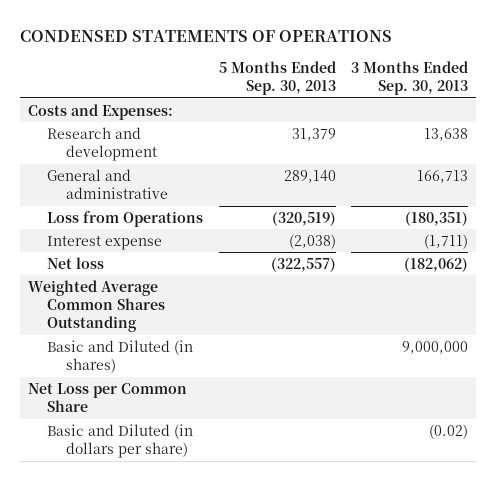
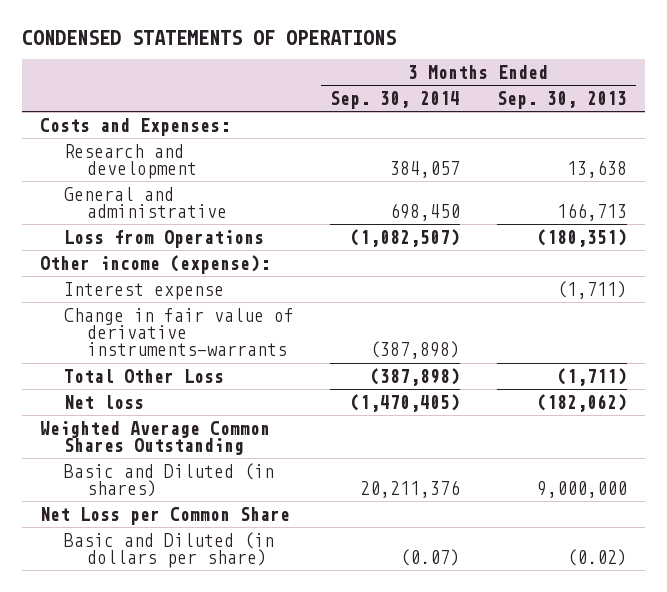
[218,60,336,96] 5 Months Ended Sep. 30, 2013 -> none
none -> [330,90,461,109] Sep. 30, 2014
none -> [40,254,271,274] Other income (expense):
none -> [63,307,294,357] Change in fair value of derivative instruments-warrants
none -> [63,368,224,383] Total Other Loss

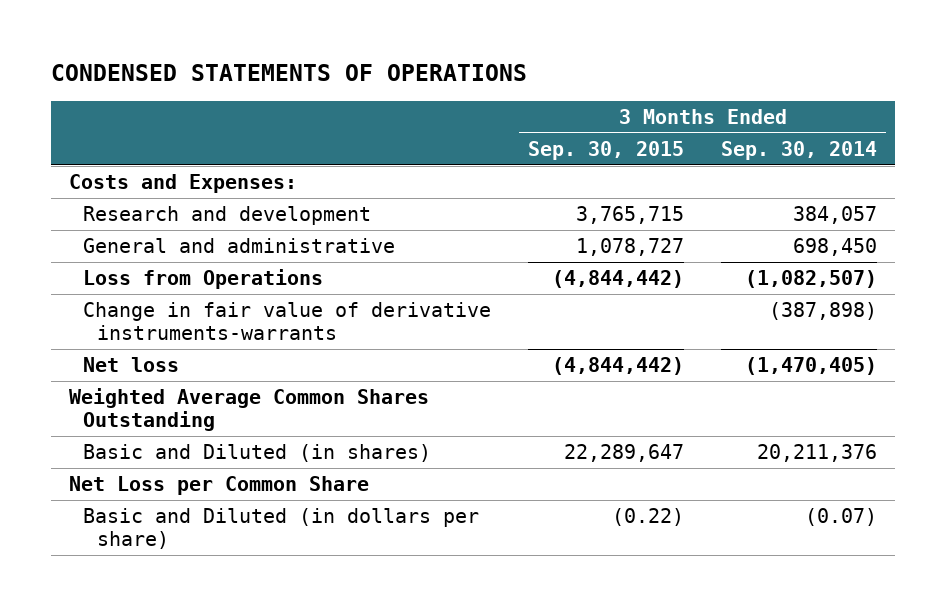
[496,90,627,109] Sep. 30, 2013 -> none
none -> [528,141,685,161] Sep. 30, 2015
[40,254,271,274] Other income (expense): -> none
[63,281,224,300] Interest expense -> none
[63,368,224,383] Total Other Loss -> none

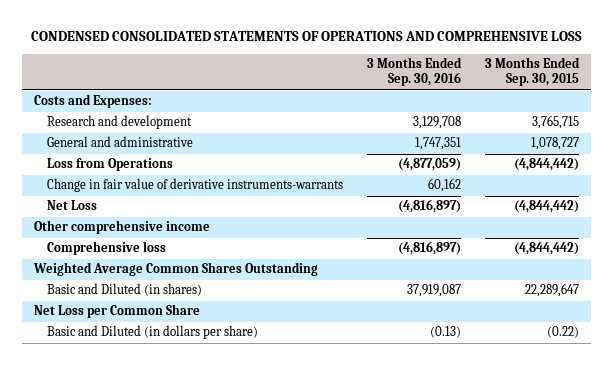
[50,64,527,82] CONDENSED STATEMENTS OF OPERATIONS -> [30,31,582,42] CONDENSED CONSOLIDATED STATEMENTS OF OPERATIONS AND COMPREHENSIVE LOSS
[721,141,878,161] Sep. 30, 2014 -> none
none -> [367,57,463,87] 3 Months Ended Sep. 30, 2016
[83,357,180,373] Net loss -> [47,200,98,211] Net Loss
none -> [34,220,211,235] Other comprehensive income
none -> [47,241,167,256] Comprehensive loss

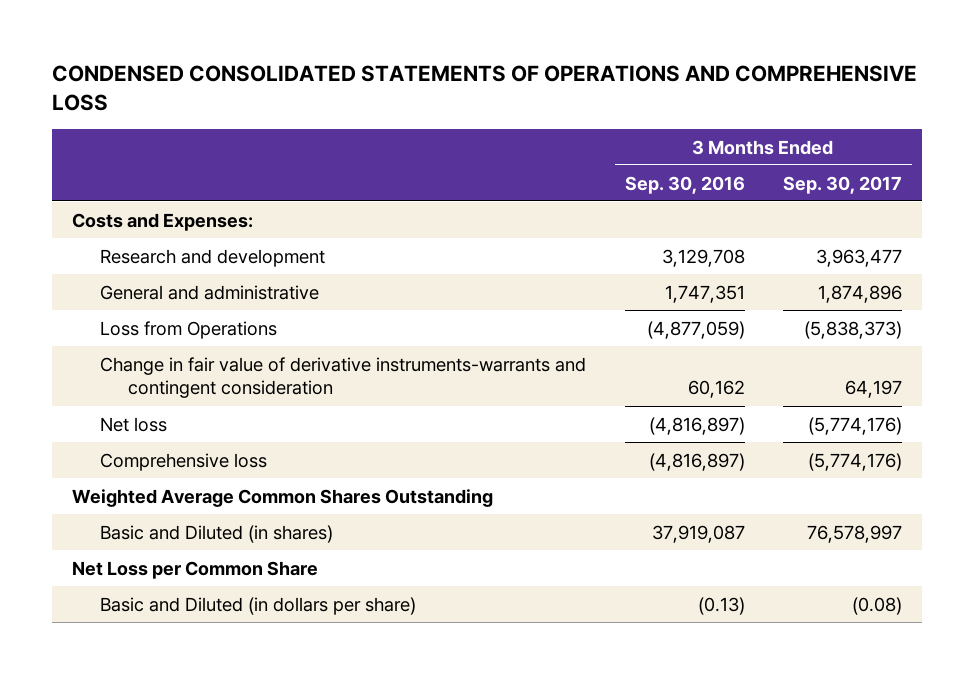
[485,57,581,87] 3 Months Ended Sep. 30, 2015 -> none
none -> [783,175,903,194] Sep. 30, 2017
[34,220,211,235] Other comprehensive income -> none
[47,178,344,193] Change in fair value of derivative instruments-warrants -> [99,356,586,399] Change in fair value of derivative instruments-warrants and contingent consideration
[47,200,98,211] Net Loss -> [99,416,167,432] Net loss

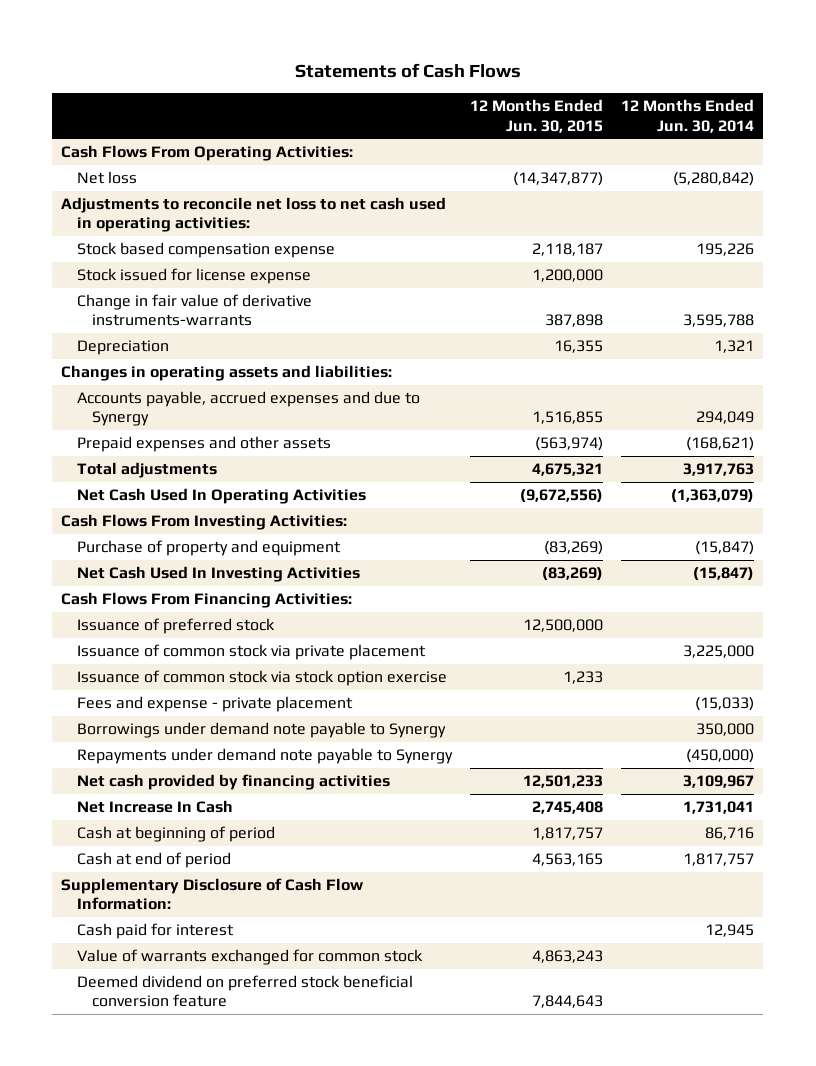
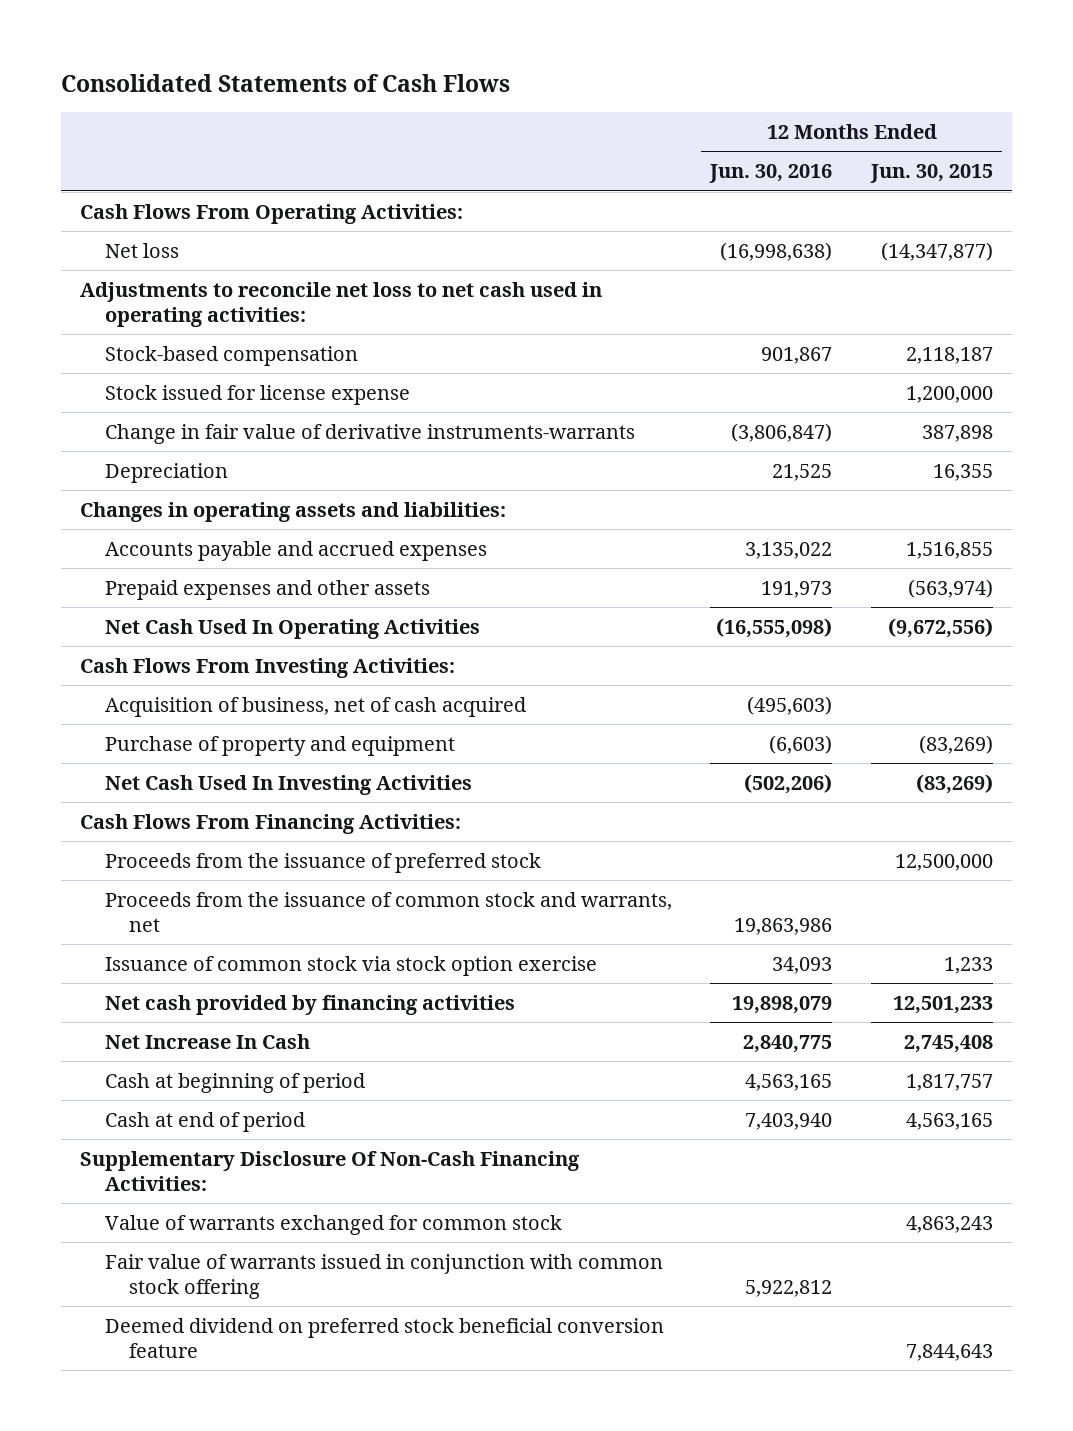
[294,63,521,79] Statements of Cash Flows -> [61,74,511,93] Consolidated Statements of Cash Flows
[621,99,755,133] 12 Months Ended Jun. 30, 2014 -> none
none -> [709,164,833,184] Jun. 30, 2016
[76,242,335,259] Stock based compensation expense -> [104,345,358,366] Stock-based compensation
[76,391,420,427] Accounts payable, accrued expenses and due to Synergy -> [104,540,487,561] Accounts payable and accrued expenses
[76,462,217,479] Total adjustments -> none
none -> [104,696,526,717] Acquisition of business, net of cash acquired
[76,644,426,661] Issuance of common stock via private placement -> none
[76,618,275,635] Issuance of preferred stock -> [104,852,541,873] Proceeds from the issuance of preferred stock
none -> [104,891,672,932] Proceeds from the issuance of common stock and warrants, net
[76,696,353,713] Fees and expense - private placement -> none
[76,722,446,739] Borrowings under demand note payable to Synergy -> none
[76,748,453,765] Repayments under demand note payable to Synergy -> none
[61,878,365,911] Supplementary Disclosure of Cash Flow Information: -> none
[76,923,234,940] Cash paid for interest -> none
none -> [80,1150,581,1191] Supplementary Disclosure Of Non-Cash Financing Activities:
none -> [104,1253,663,1299] Fair value of warrants issued in conjunction with common stock offering

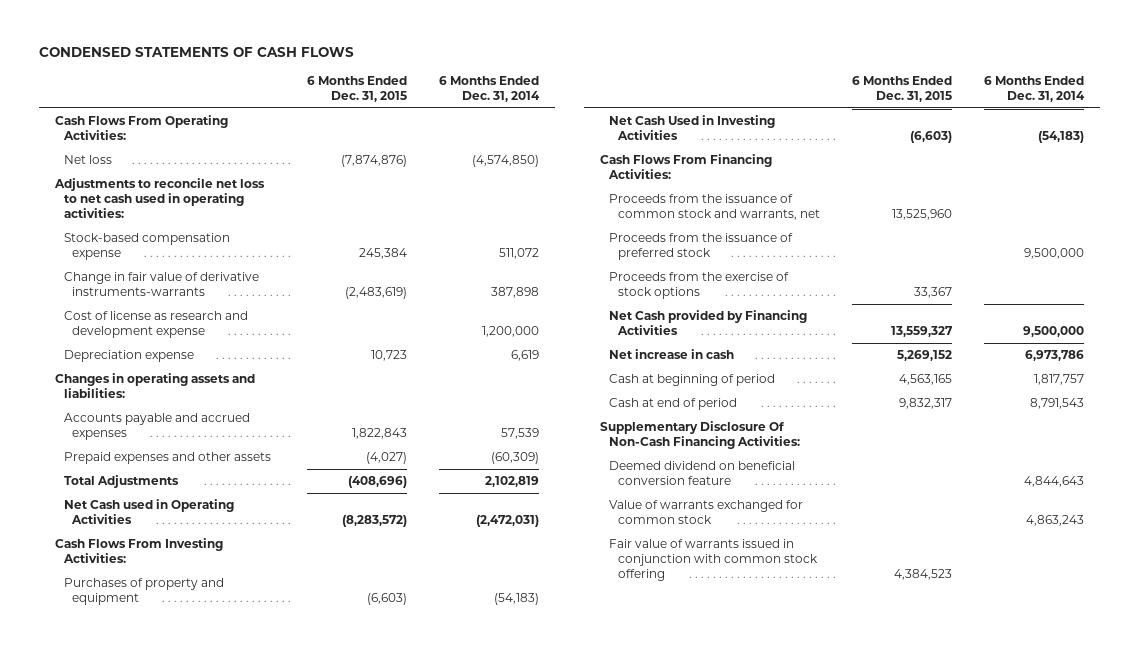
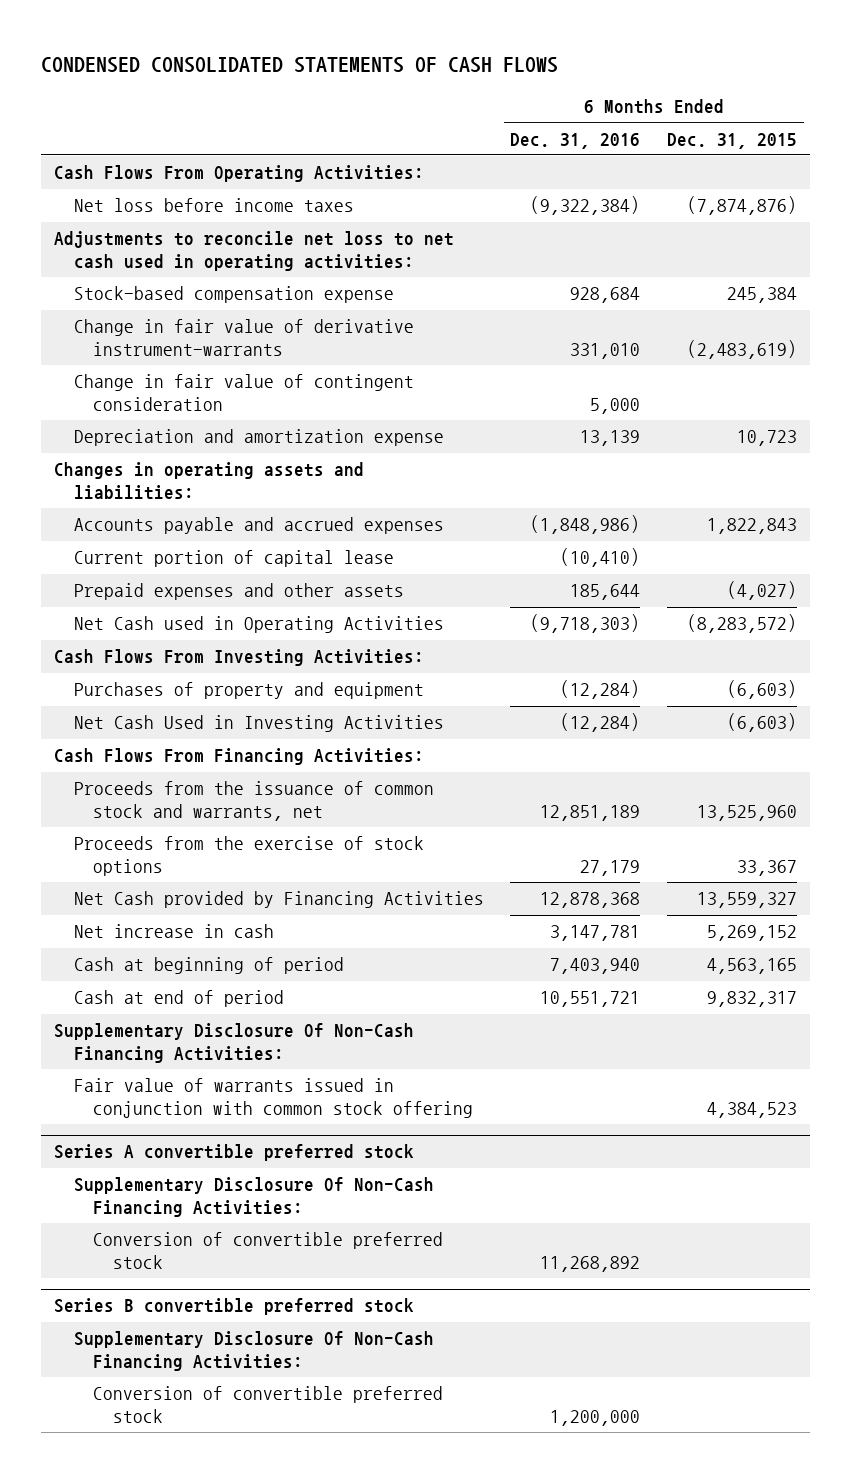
[38,46,354,57] CONDENSED STATEMENTS OF CASH FLOWS -> [40,56,558,73] CONDENSED CONSOLIDATED STATEMENTS OF CASH FLOWS
[438,75,540,102] 6 Months Ended Dec. 31, 2014 -> none
none -> [510,132,641,149] Dec. 31, 2016
[63,154,112,164] Net loss -> [73,198,354,213] Net loss before income taxes
[63,310,248,339] Cost of license as research and development expense -> none
[63,271,259,297] Change in fair value of derivative instruments-warrants -> [73,319,414,356] Change in fair value of derivative instrument-warrants
none -> [73,374,414,411] Change in fair value of contingent consideration
[63,349,194,362] Depreciation expense -> [73,429,444,447] Depreciation and amortization expense
none -> [73,550,394,568] Current portion of capital lease
[63,474,179,488] Total Adjustments -> none
[609,232,794,261] Proceeds from the issuance of preferred stock -> none
[609,460,796,486] Deemed dividend on beneficial conversion feature -> none
[609,499,804,525] Value of warrants exchanged for common stock -> none
none -> [54,1144,415,1162] Series A convertible preferred stock
none -> [73,1177,434,1217] Supplementary Disclosure Of Non-Cash Financing Activities:
none -> [93,1232,444,1269] Conversion of convertible preferred stock
none -> [54,1298,415,1316] Series B convertible preferred stock
none -> [73,1331,434,1371] Supplementary Disclosure Of Non-Cash Financing Activities:
none -> [93,1386,444,1423] Conversion of convertible preferred stock

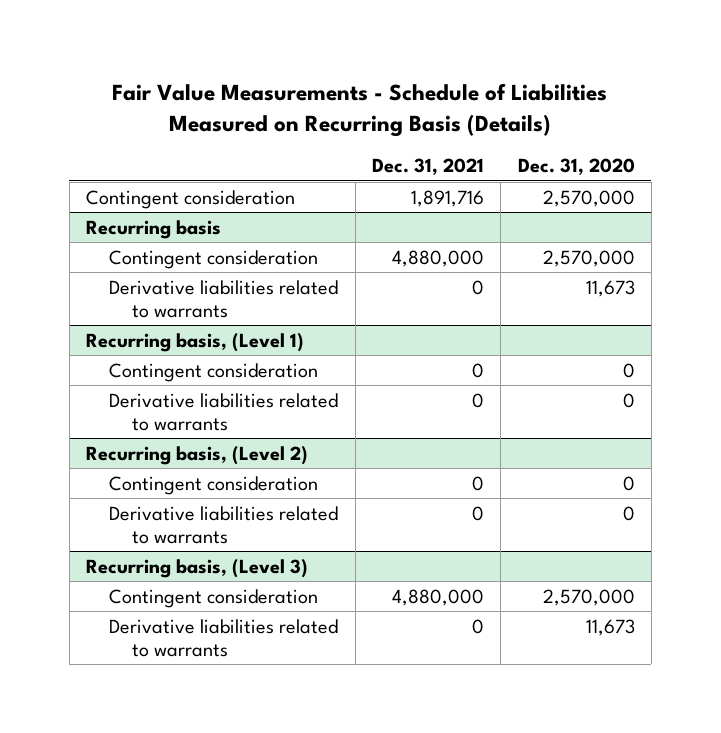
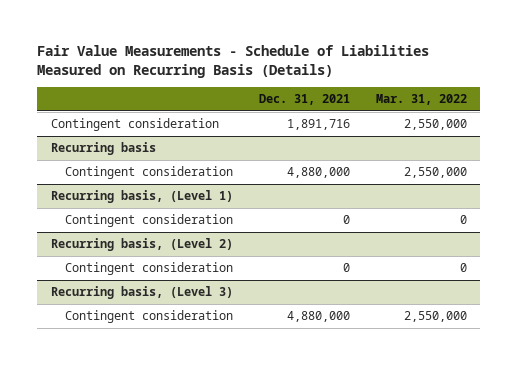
[517,158,635,176] Dec. 31, 2020 -> none
none -> [376,94,468,106] Mar. 31, 2022
[109,279,339,318] Derivative liabilities related to warrants -> none
[109,392,339,431] Derivative liabilities related to warrants -> none
[109,505,339,544] Derivative liabilities related to warrants -> none
[109,618,339,657] Derivative liabilities related to warrants -> none

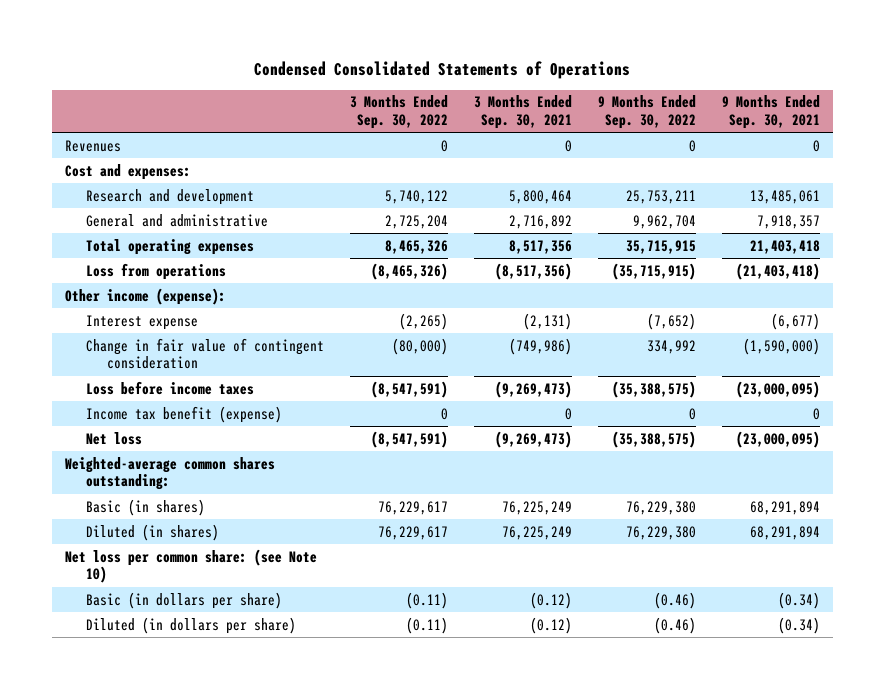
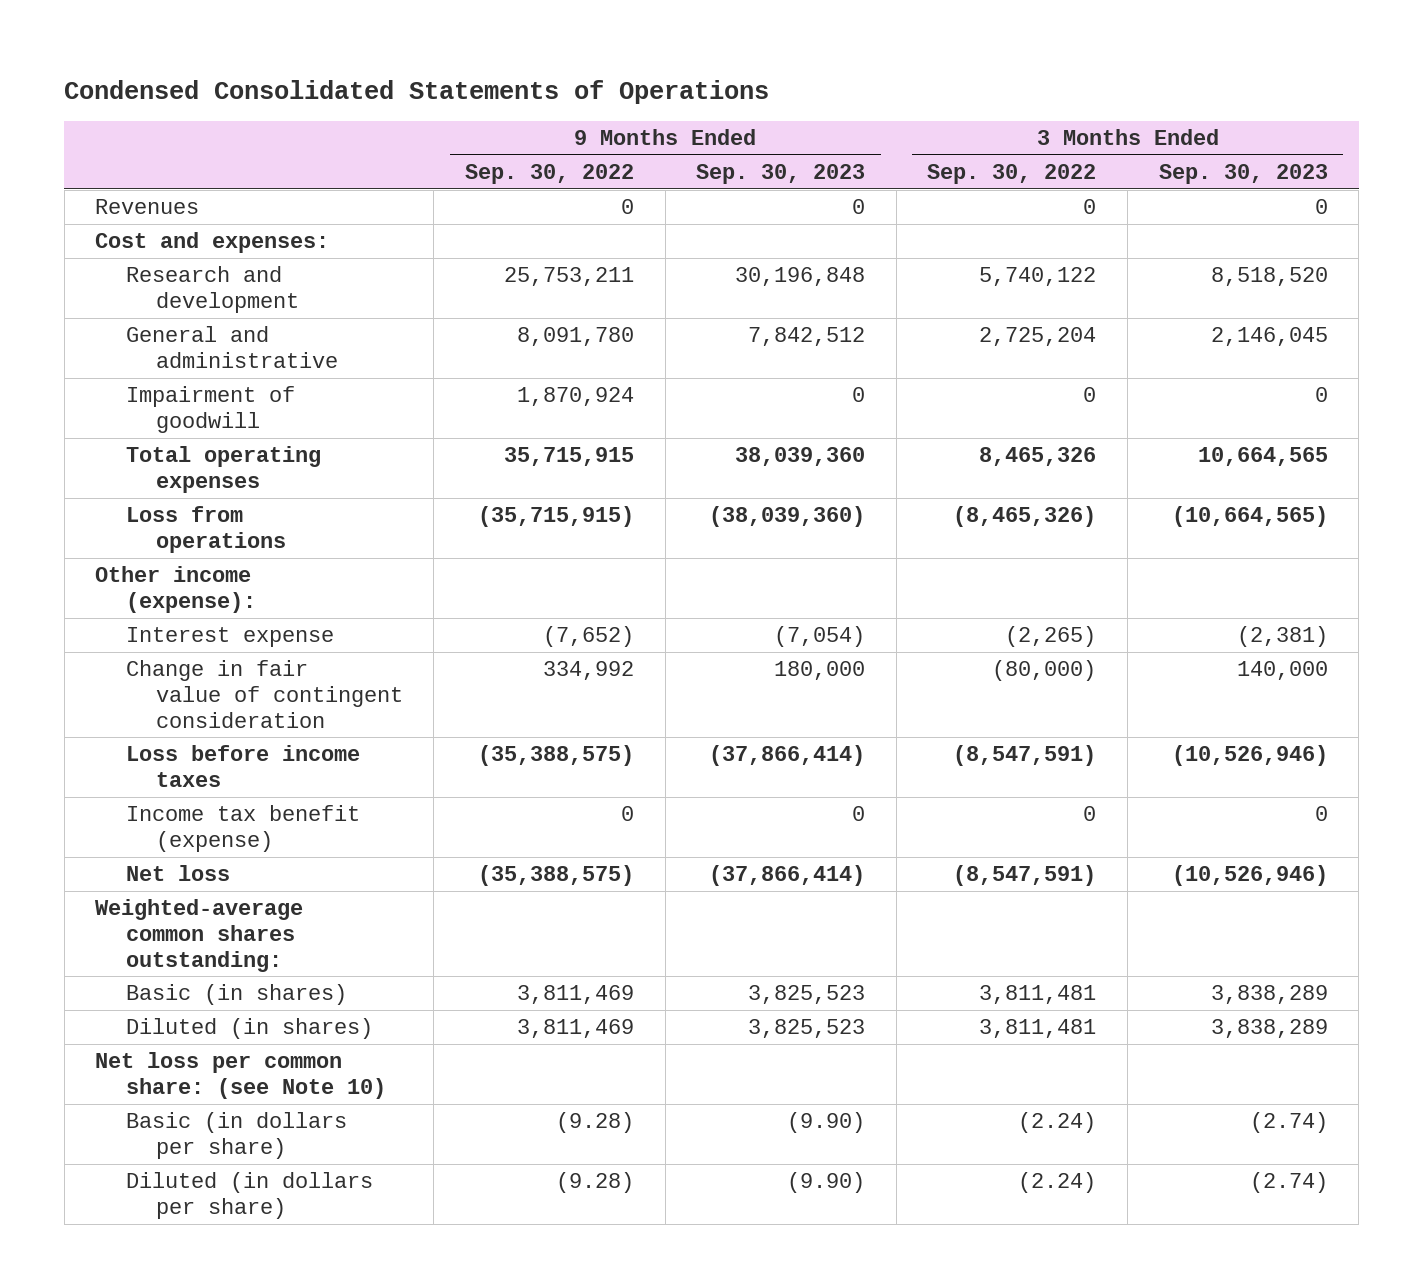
[473,95,572,129] 3 Months Ended Sep. 30, 2021 -> none
[721,95,820,129] 9 Months Ended Sep. 30, 2021 -> none
none -> [696,164,866,185] Sep. 30, 2023
none -> [1158,164,1328,185] Sep. 30, 2023
[632,214,696,229] 9,962,704 -> [517,327,635,347] 8,091,780
none -> [125,386,295,433] Impairment of goodwill
[377,500,448,515] 76,229,617 -> [979,985,1097,1005] 3,811,481
[625,500,696,515] 76,229,380 -> [517,985,635,1005] 3,811,469
[377,525,448,540] 76,229,617 -> [979,1019,1097,1039] 3,811,481
[625,525,696,540] 76,229,380 -> [517,1019,635,1039] 3,811,469
[405,591,448,609] (0.11) -> [1018,1112,1097,1134] (2.24)
[653,591,696,609] (0.46) -> [556,1112,635,1134] (9.28)
[405,616,448,634] (0.11) -> [1018,1172,1097,1194] (2.24)
[653,616,696,634] (0.46) -> [556,1172,635,1194] (9.28)

